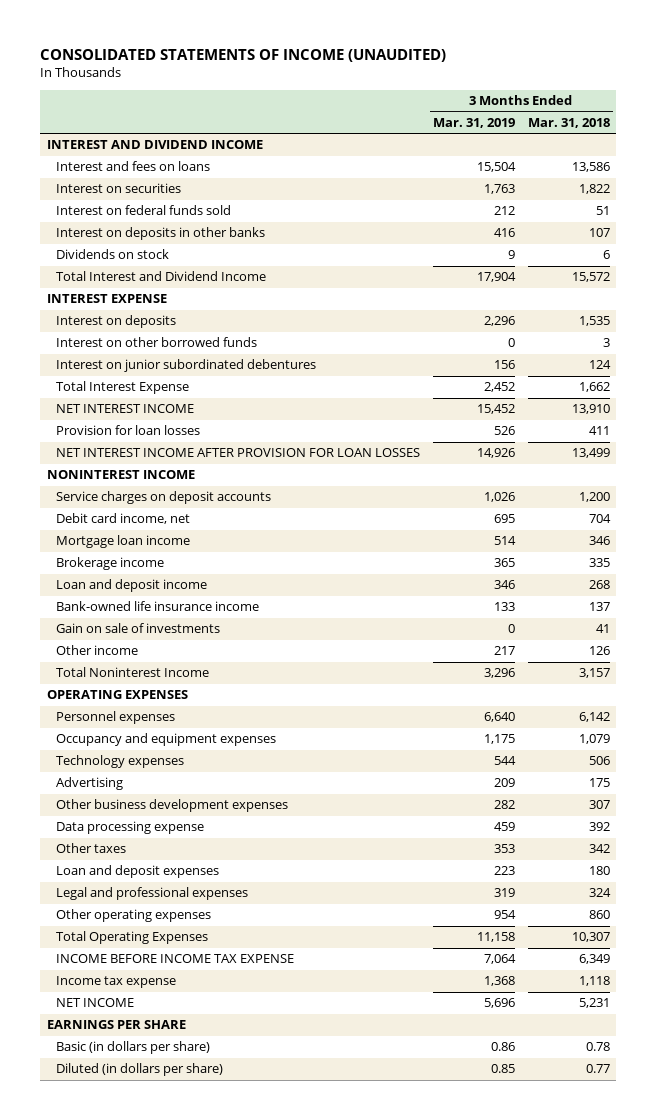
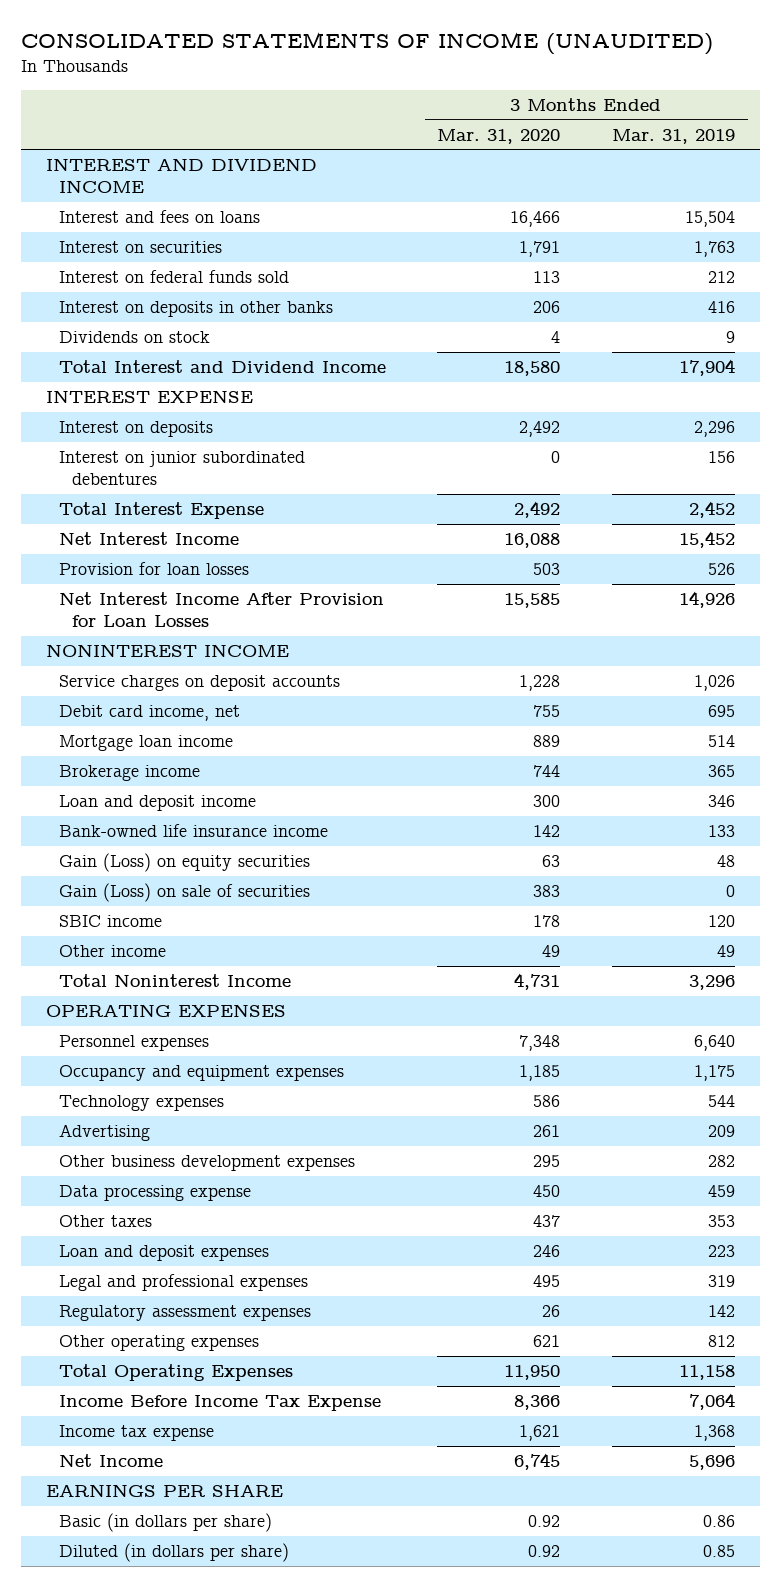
[527,117,610,128] Mar. 31, 2018 -> none
none -> [437,128,561,144] Mar. 31, 2020
[55,337,257,348] Interest on other borrowed funds -> none
[55,404,194,414] NET INTEREST INCOME -> [59,531,240,545] Net Interest Income
[55,448,420,458] NET INTEREST INCOME AFTER PROVISION FOR LOAN LOSSES -> [59,591,385,628] Net Interest Income After Provision for Loan Losses
none -> [59,852,311,872] Gain (Loss) on equity securities
[55,623,220,634] Gain on sale of investments -> [59,882,311,902] Gain (Loss) on sale of securities
none -> [59,914,163,927] SBIC income
[493,646,515,656] 217 -> [716,944,735,957] 49
none -> [59,1304,312,1321] Regulatory assessment expenses
[493,910,516,920] 954 -> [707,1334,735,1347] 812
[55,954,294,964] INCOME BEFORE INCOME TAX EXPENSE -> [59,1394,382,1411] Income Before Income Tax Expense
[55,998,134,1008] NET INCOME -> [59,1453,164,1467] Net Income

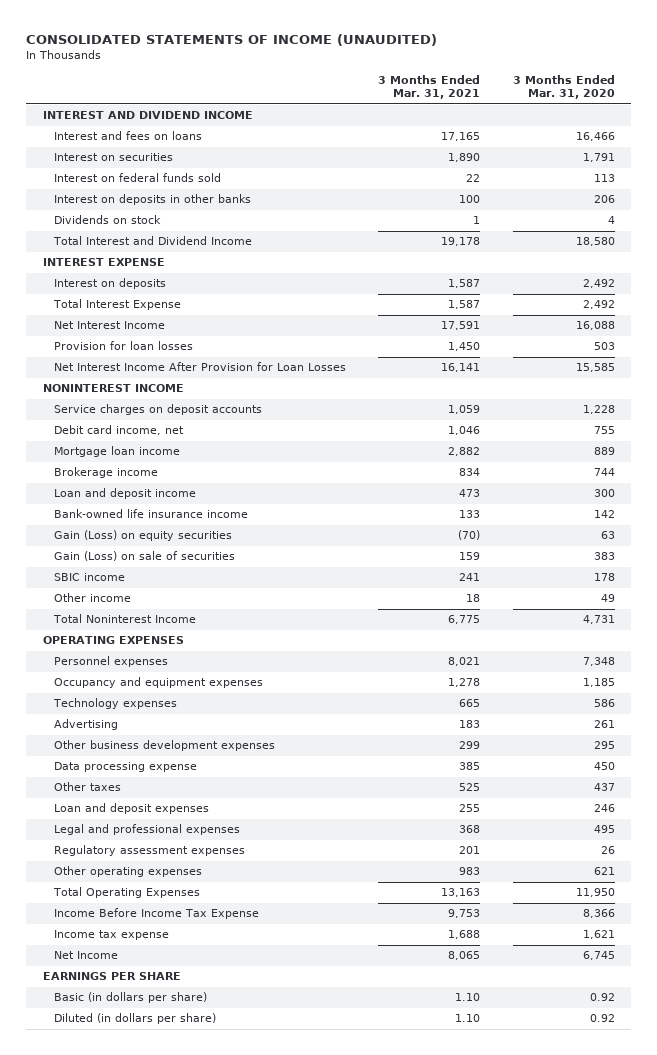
[611,128,735,144] Mar. 31, 2019 -> none
none -> [378,75,481,100] 3 Months Ended Mar. 31, 2021
[59,450,306,486] Interest on junior subordinated debentures -> none

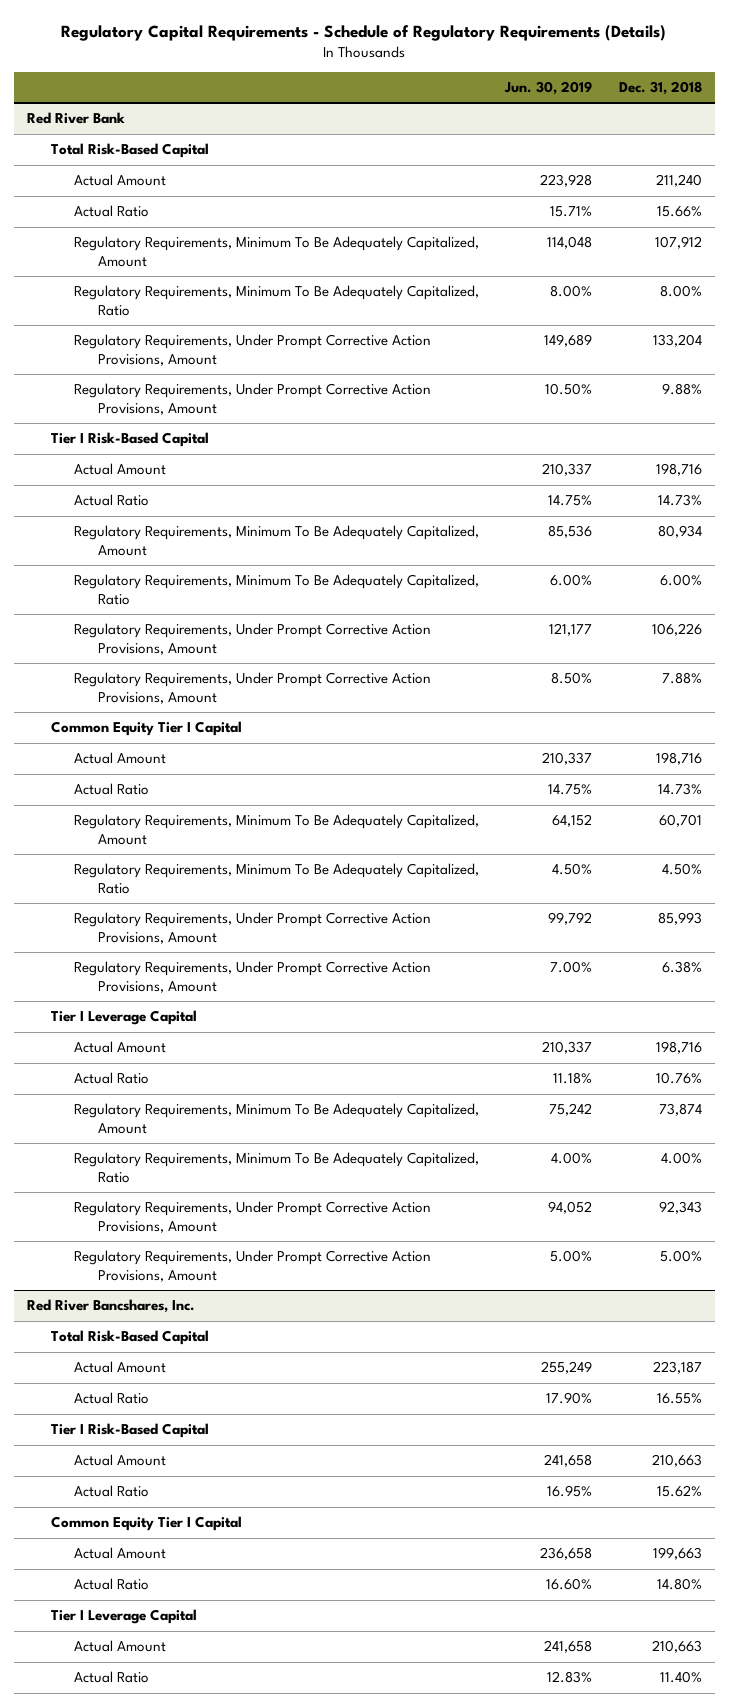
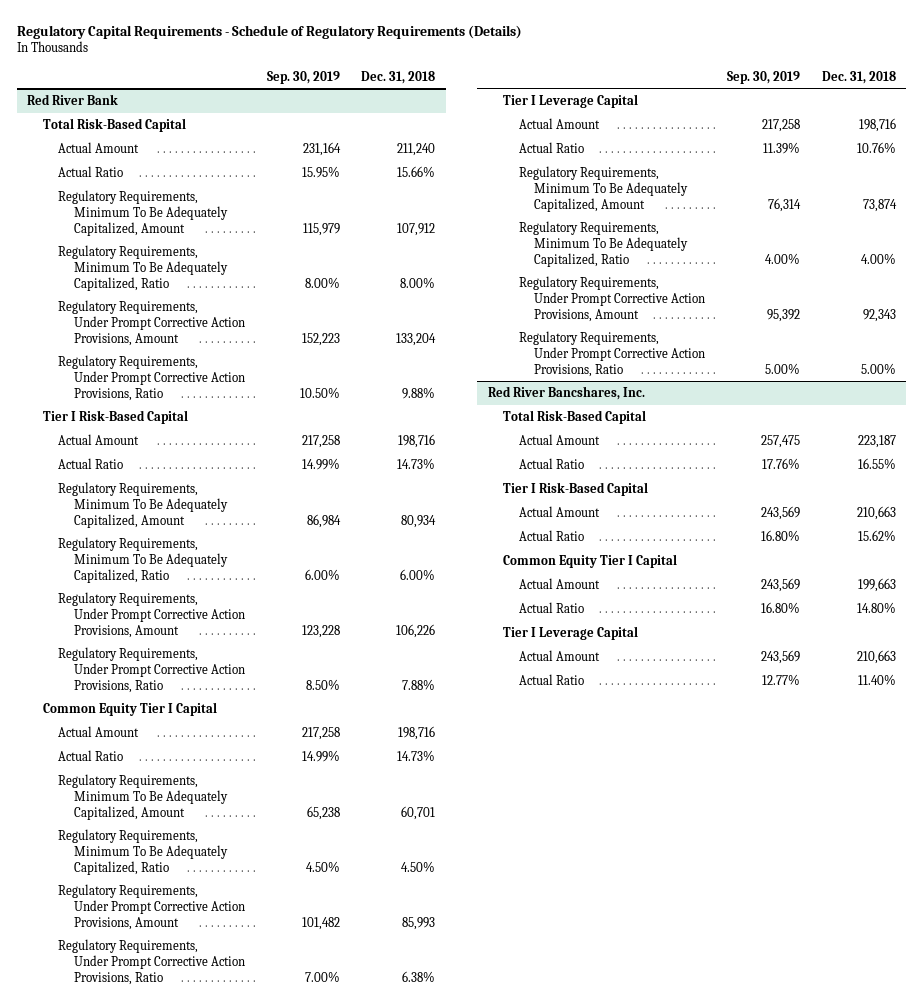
[504,80,593,95] Jun. 30, 2019 -> none
none -> [266,70,340,84] Sep. 30, 2019
[74,383,432,416] Regulatory Requirements, Under Prompt Corrective Action Provisions, Amount -> [58,354,246,401] Regulatory Requirements, Under Prompt Corrective Action Provisions, Ratio
[74,672,432,705] Regulatory Requirements, Under Prompt Corrective Action Provisions, Amount -> [58,646,246,693] Regulatory Requirements, Under Prompt Corrective Action Provisions, Ratio
[74,961,432,994] Regulatory Requirements, Under Prompt Corrective Action Provisions, Amount -> [58,938,246,985] Regulatory Requirements, Under Prompt Corrective Action Provisions, Ratio
[74,1250,432,1283] Regulatory Requirements, Under Prompt Corrective Action Provisions, Amount -> [518,330,706,377] Regulatory Requirements, Under Prompt Corrective Action Provisions, Ratio

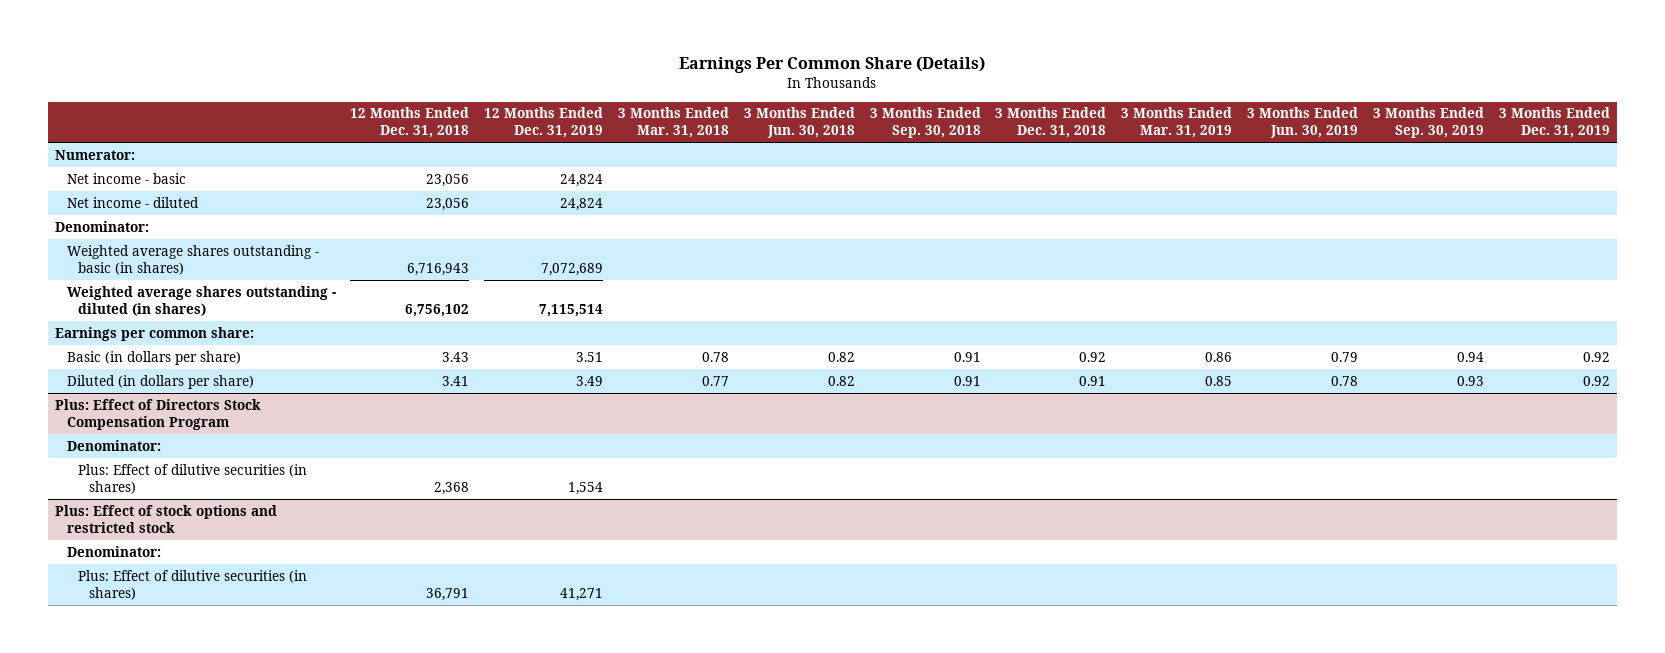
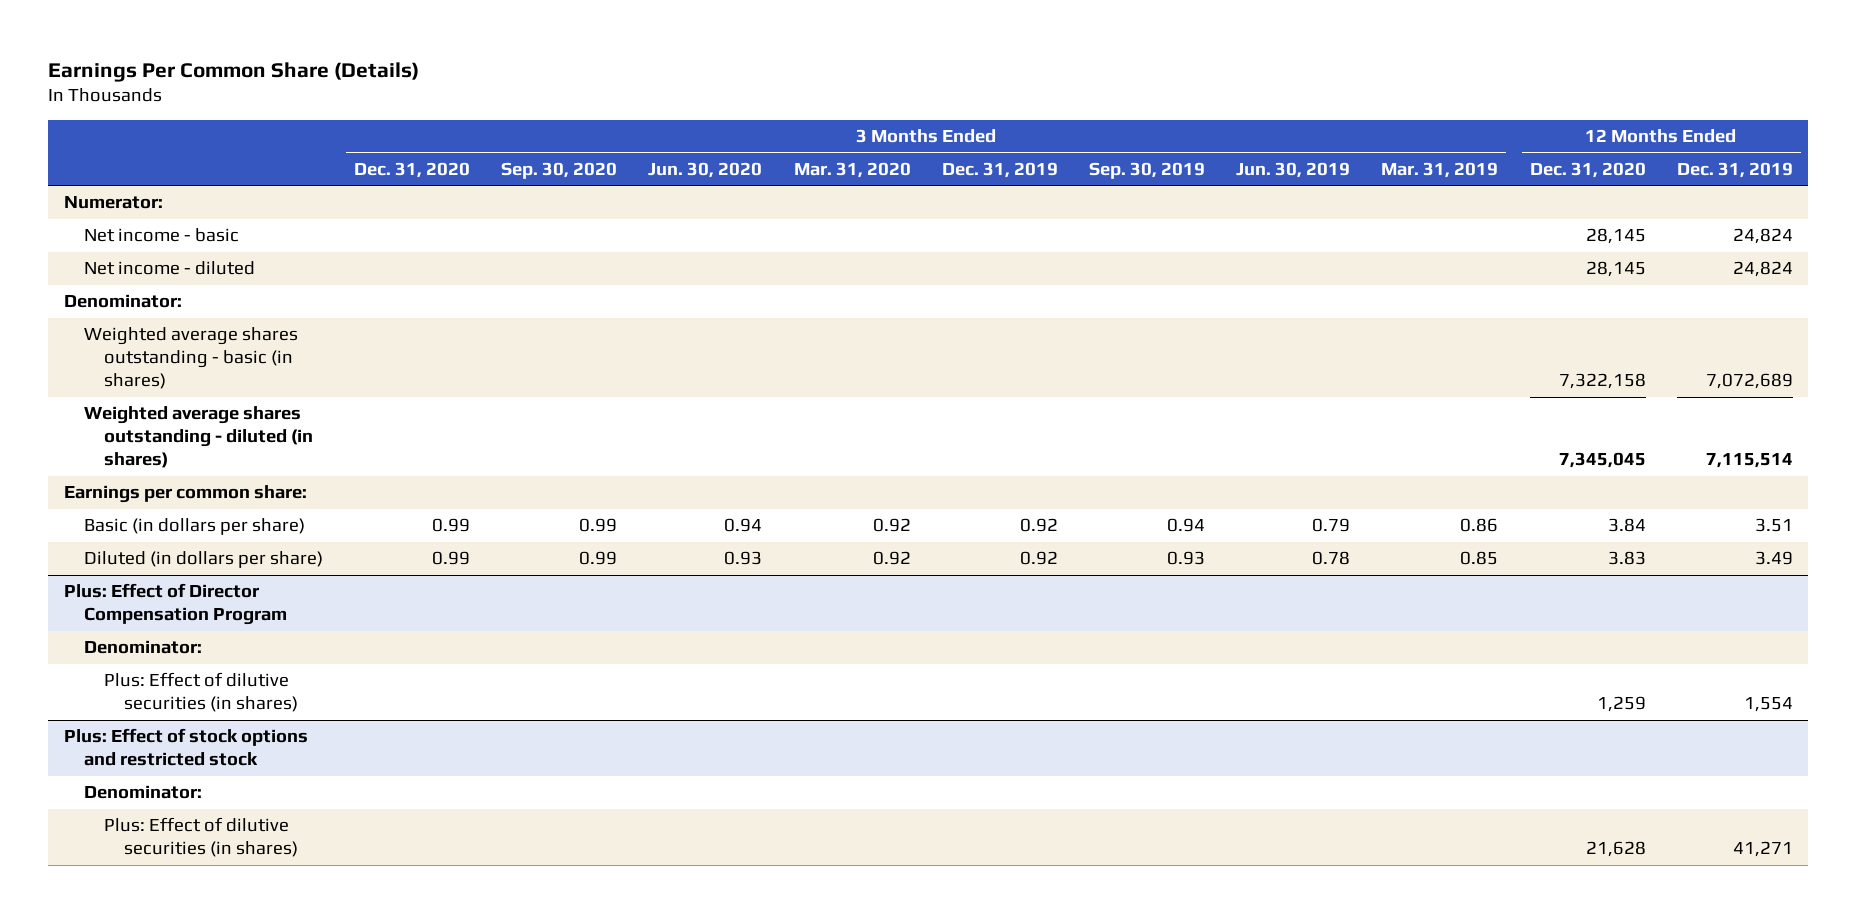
[350,107,470,139] 12 Months Ended Dec. 31, 2018 -> none
[618,107,730,139] 3 Months Ended Mar. 31, 2018 -> none
[743,107,855,139] 3 Months Ended Jun. 30, 2018 -> none
[869,107,981,139] 3 Months Ended Sep. 30, 2018 -> none
[995,107,1107,139] 3 Months Ended Dec. 31, 2018 -> none
none -> [354,161,471,178] Dec. 31, 2020
none -> [501,161,618,179] Sep. 30, 2020
none -> [648,161,763,178] Jun. 30, 2020
none -> [793,161,911,178] Mar. 31, 2020
none -> [1529,161,1646,178] Dec. 31, 2020
[55,398,262,430] Plus: Effect of Directors Stock Compensation Program -> [63,583,287,626] Plus: Effect of Director Compensation Program

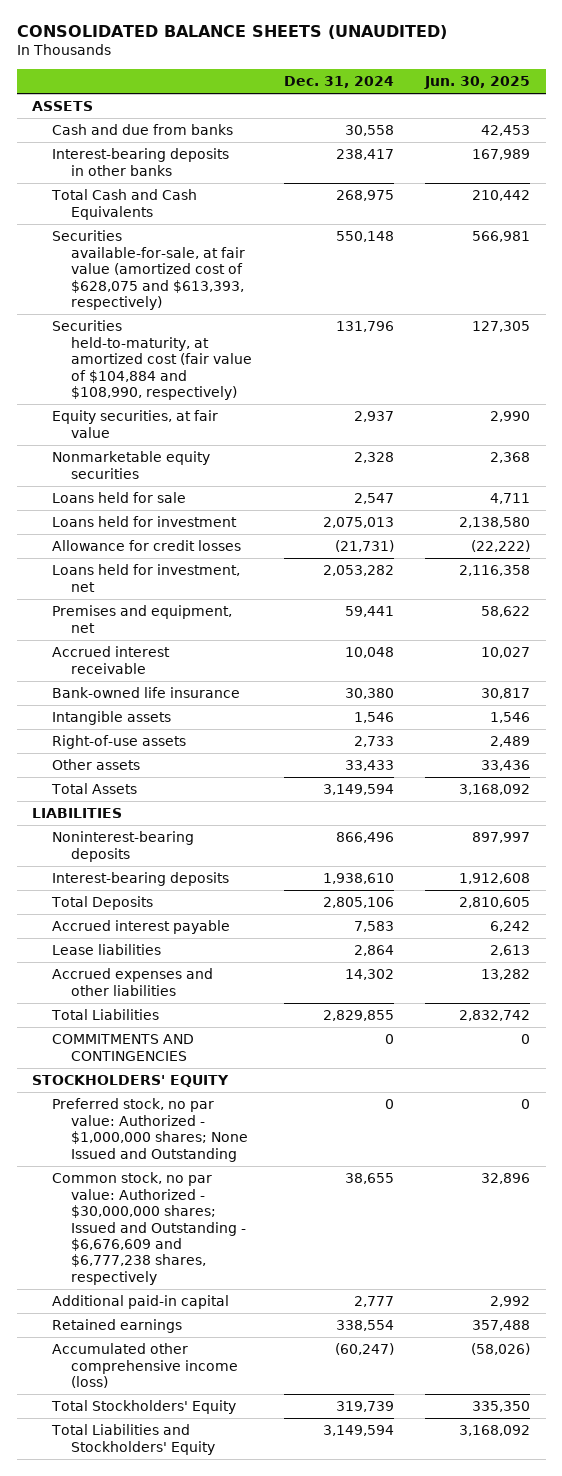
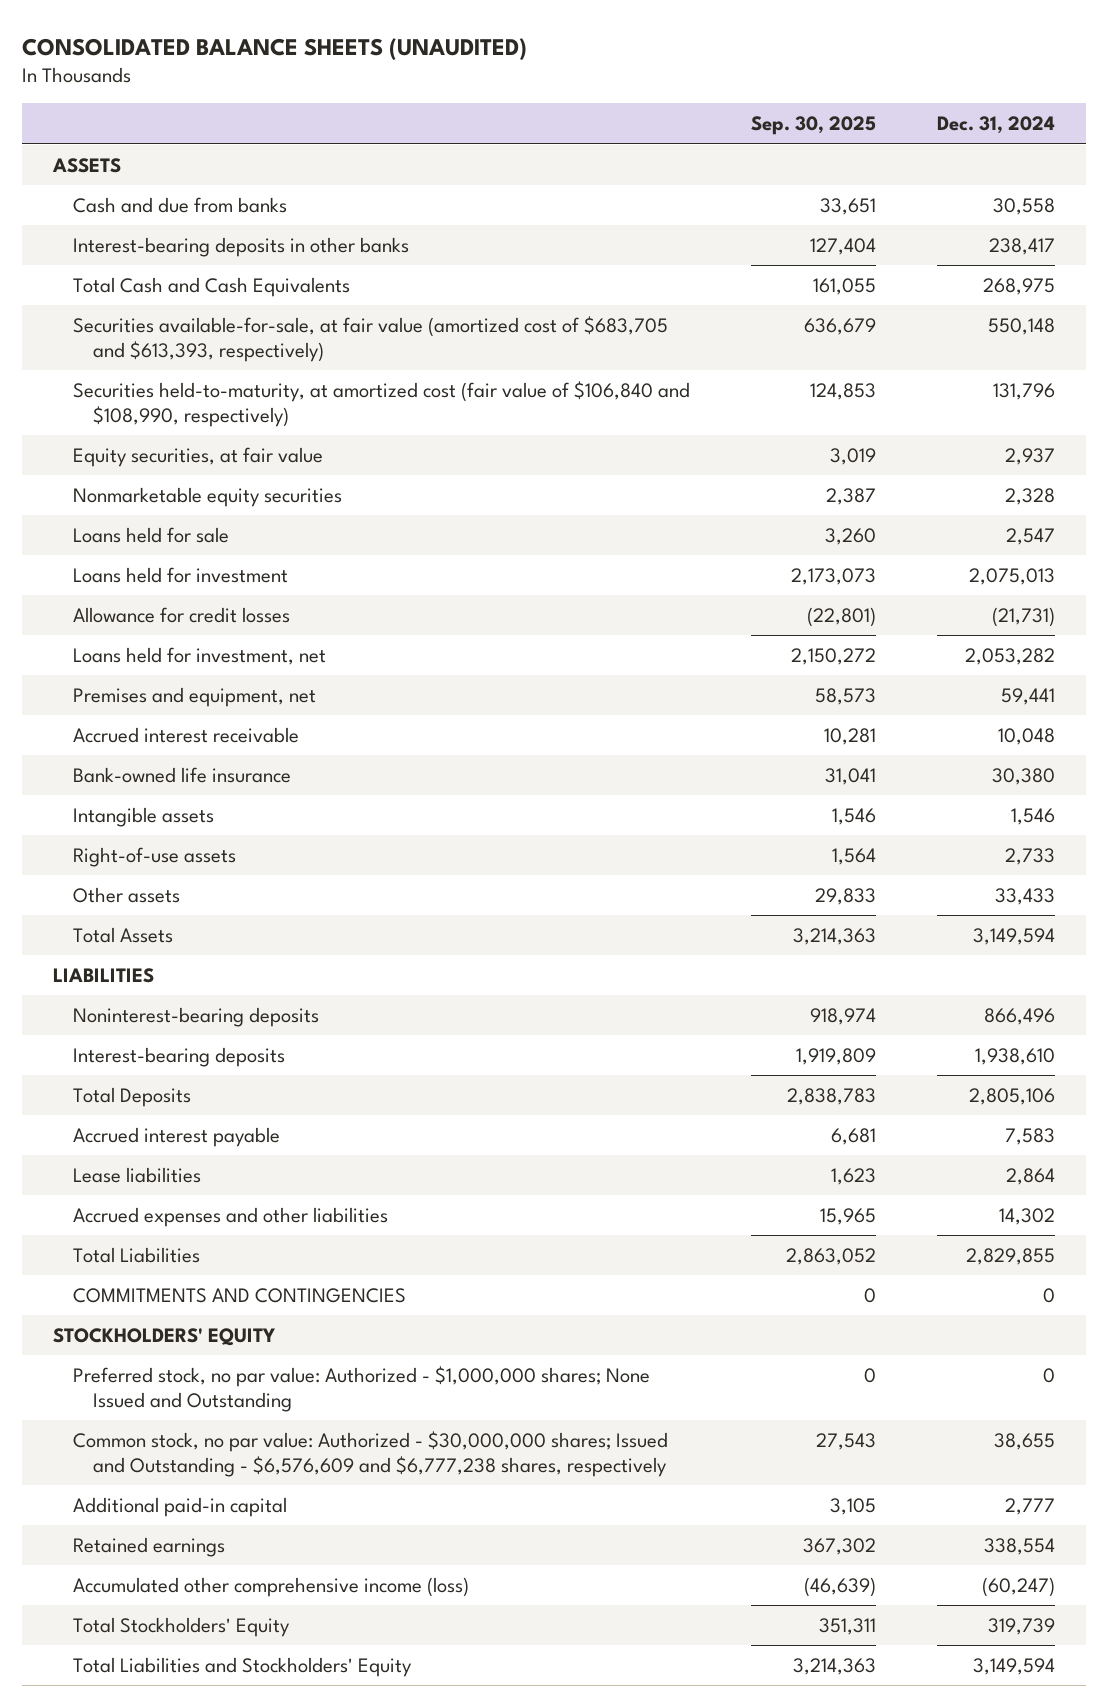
[424,76,531,90] Jun. 30, 2025 -> none
none -> [751,116,877,136] Sep. 30, 2025
[51,230,246,310] Securities available-for-sale, at fair value (amortized cost of $628,075 and $613,393, respectively) -> [72,316,668,363] Securities available-for-sale, at fair value (amortized cost of $683,705 and $613,393, respectively)
[51,320,253,400] Securities held-to-maturity, at amortized cost (fair value of $104,884 and $108,990, respectively) -> [72,381,690,428] Securities held-to-maturity, at amortized cost (fair value of $106,840 and $108,990, respectively)
[51,1172,247,1285] Common stock, no par value: Authorized - $30,000,000 shares; Issued and Outstanding - $6,676,609 and $6,777,238 shares, respectively -> [72,1431,668,1478] Common stock, no par value: Authorized - $30,000,000 shares; Issued and Outstanding - $6,576,609 and $6,777,238 shares, respectively

